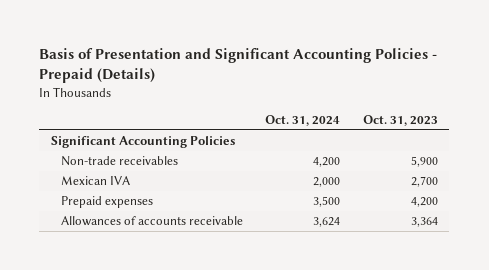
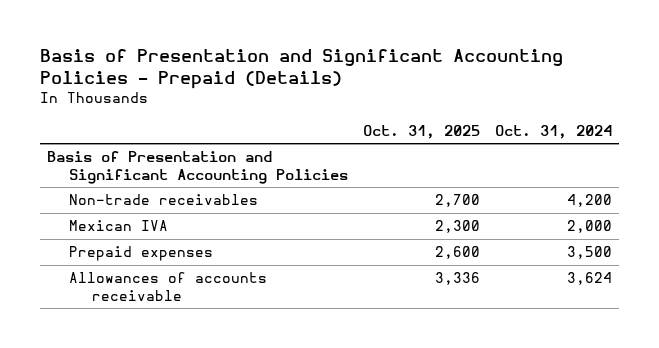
[363,114,439,126] Oct. 31, 2023 -> none
none -> [363,124,481,139] Oct. 31, 2025
[50,136,235,149] Significant Accounting Policies -> [46,151,349,184] Basis of Presentation and Significant Accounting Policies

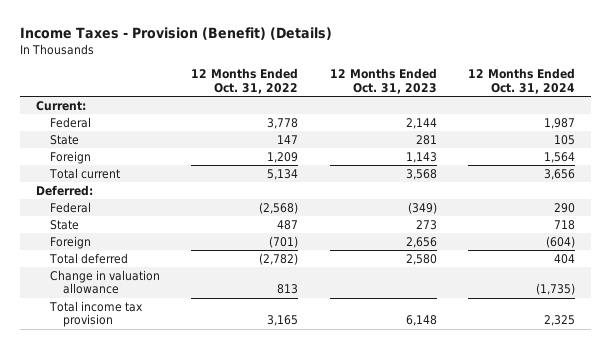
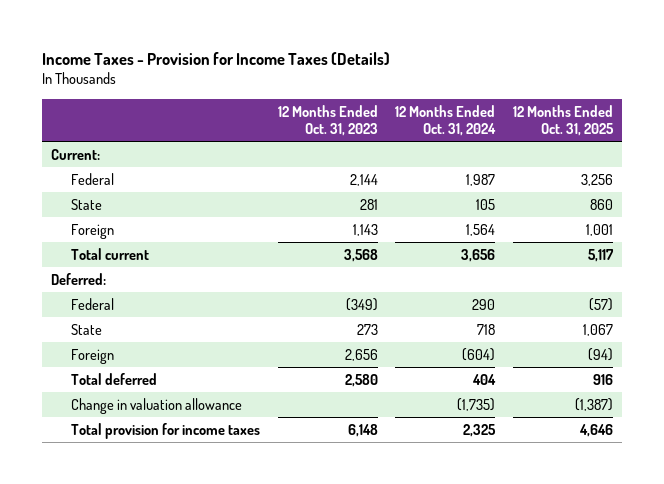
[20,27,333,41] Income Taxes - Provision (Benefit) (Details) -> [42,51,391,65] Income Taxes - Provision for Income Taxes (Details)
[191,68,299,94] 12 Months Ended Oct. 31, 2022 -> none
none -> [513,104,615,136] 12 Months Ended Oct. 31, 2025
[48,300,143,328] Total income tax provision -> [70,422,260,439] Total provision for income taxes

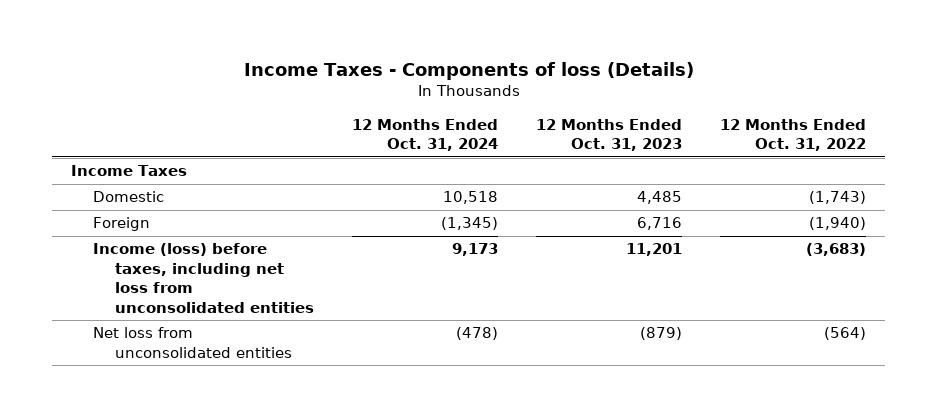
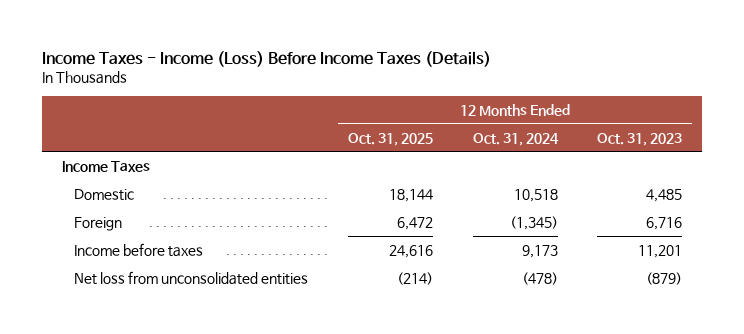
[243,61,694,80] Income Taxes - Components of loss (Details) -> [42,50,492,67] Income Taxes - Income (Loss) Before Income Taxes (Details)
[720,118,867,152] 12 Months Ended Oct. 31, 2022 -> none
none -> [348,132,434,146] Oct. 31, 2025
[92,243,314,313] Income (loss) before taxes, including net loss from unconsolidated entities -> [74,242,204,257] Income before taxes

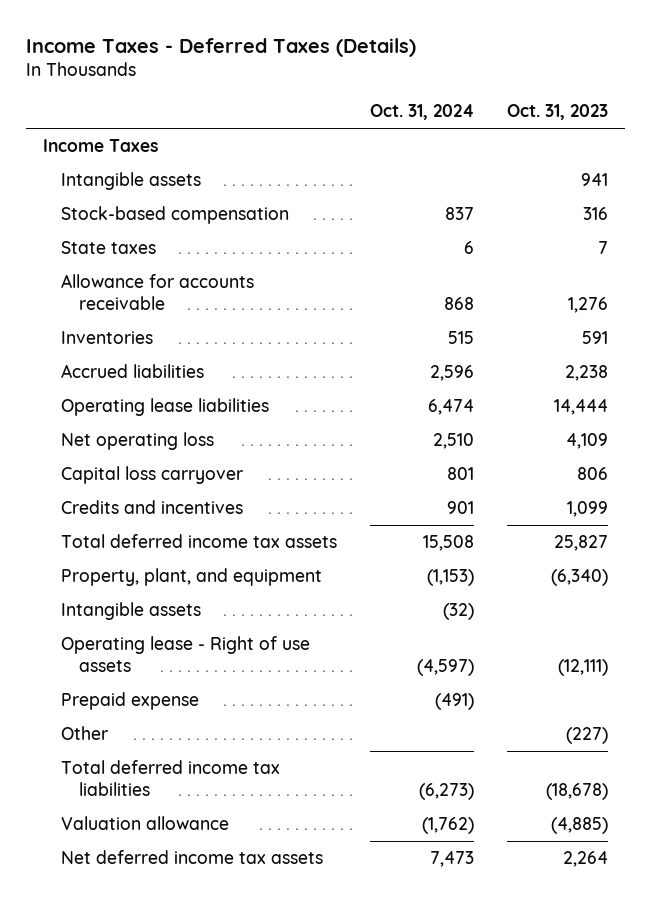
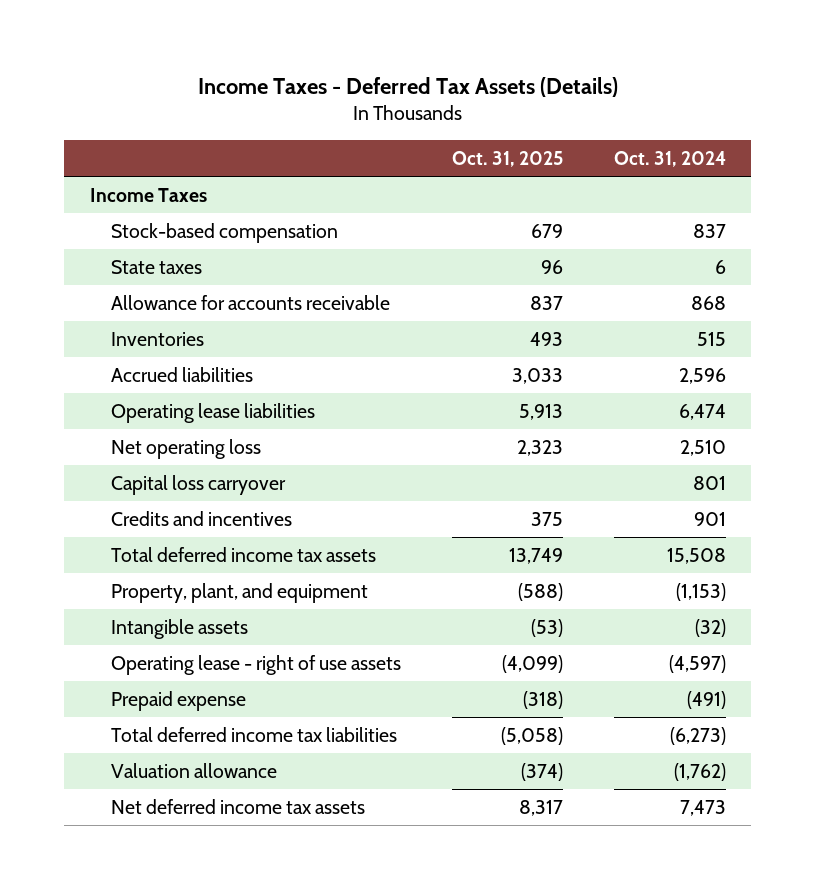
[26,38,417,58] Income Taxes - Deferred Taxes (Details) -> [197,77,618,98] Income Taxes - Deferred Tax Assets (Details)
[507,104,609,121] Oct. 31, 2023 -> none
none -> [452,150,564,167] Oct. 31, 2025
[60,172,201,191] Intangible assets -> none
[60,636,310,672] Operating lease - Right of use assets -> [111,655,402,676] Operating lease - right of use assets
[60,726,108,741] Other -> none

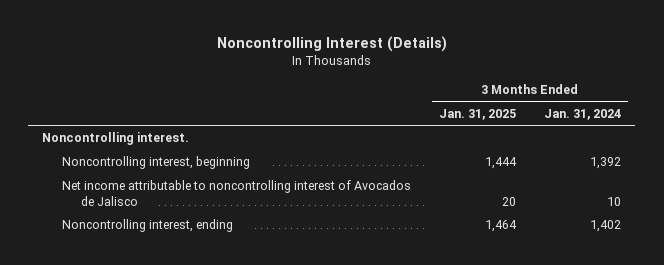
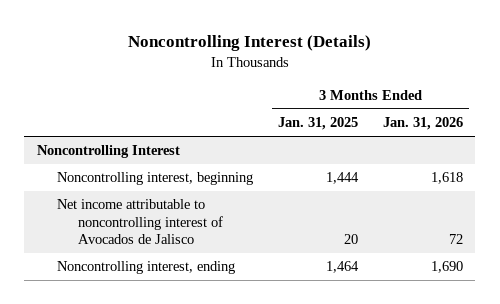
[544,108,622,120] Jan. 31, 2024 -> none
none -> [383,117,464,131] Jan. 31, 2026
[42,132,190,146] Noncontrolling interest. -> [36,145,180,159] Noncontrolling Interest

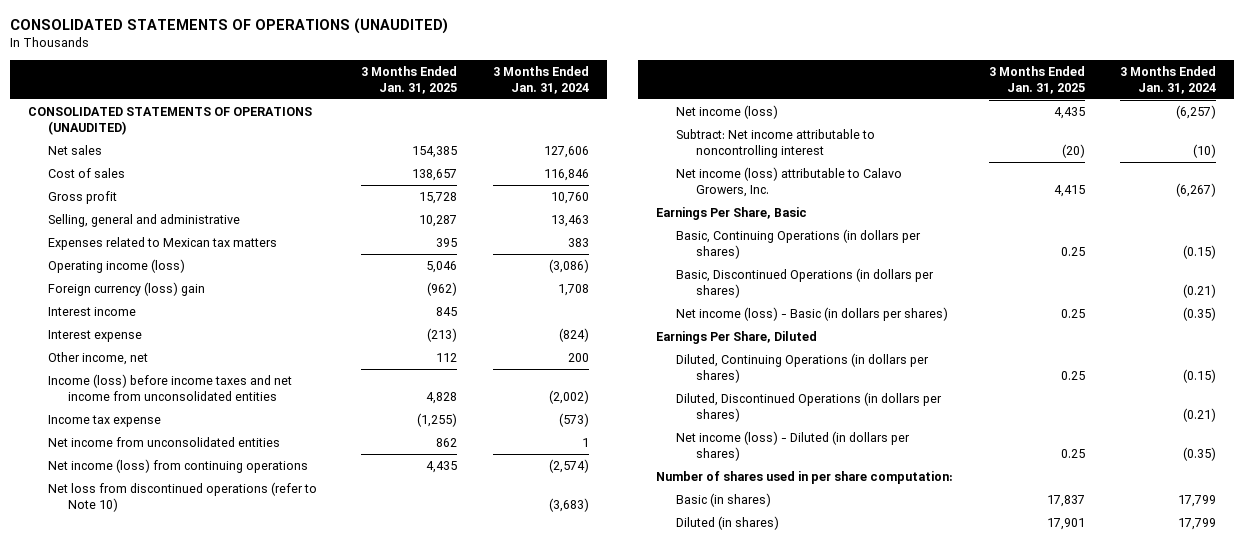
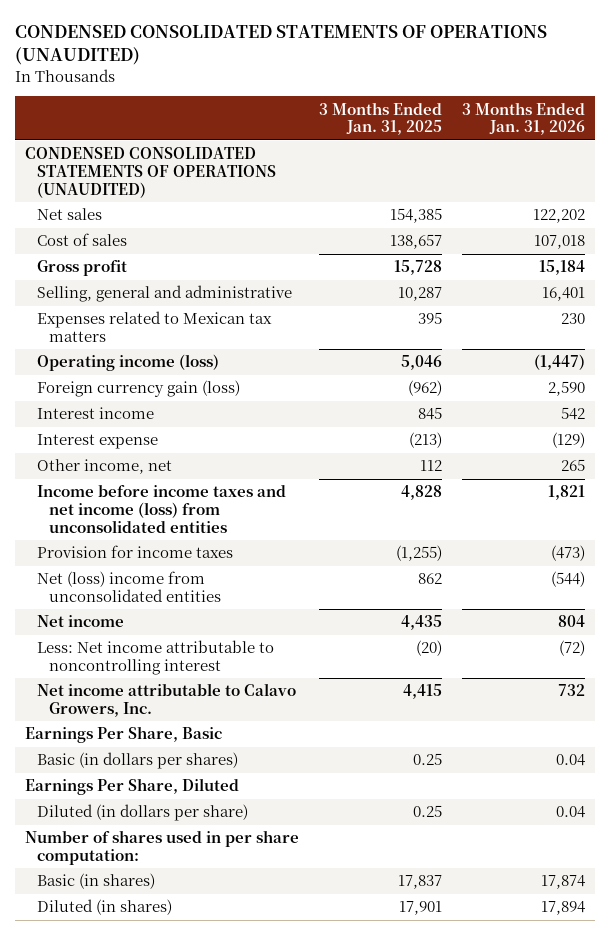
[10,17,449,34] CONSOLIDATED STATEMENTS OF OPERATIONS (UNAUDITED) -> [15,25,548,66] CONDENSED CONSOLIDATED STATEMENTS OF OPERATIONS (UNAUDITED)
[492,65,589,94] 3 Months Ended Jan. 31, 2024 -> none
none -> [462,101,586,136] 3 Months Ended Jan. 31, 2026
[28,107,313,136] CONSOLIDATED STATEMENTS OF OPERATIONS (UNAUDITED) -> [25,147,276,198] CONDENSED CONSOLIDATED STATEMENTS OF OPERATIONS (UNAUDITED)
[47,282,205,297] Foreign currency (loss) gain -> [36,380,240,398] Foreign currency gain (loss)
[47,459,308,474] Net income (loss) from continuing operations -> none
[47,482,317,513] Net loss from discontinued operations (refer to Note 10) -> none
[47,374,292,402] Income (loss) before income taxes and net income from unconsolidated entities -> [36,485,286,533] Income before income taxes and net income (loss) from unconsolidated entities
[47,415,161,428] Income tax expense -> [36,545,233,559] Provision for income taxes
[47,437,280,448] Net income from unconsolidated entities -> [36,571,221,602] Net (loss) income from unconsolidated entities
[675,105,778,120] Net income (loss) -> [36,615,124,628] Net income
[675,129,875,159] Subtract: Net income attributable to noncontrolling interest -> [36,640,274,675] Less: Net income attributable to noncontrolling interest
[675,167,902,198] Net income (loss) attributable to Calavo Growers, Inc. -> [36,683,296,717] Net income attributable to Calavo Growers, Inc.
[675,229,921,260] Basic, Continuing Operations (in dollars per shares) -> none
[675,268,934,299] Basic, Discontinued Operations (in dollars per shares) -> none
[675,307,948,322] Net income (loss) - Basic (in dollars per shares) -> [36,752,238,770] Basic (in dollars per shares)
[675,353,929,384] Diluted, Continuing Operations (in dollars per shares) -> none
[675,392,942,423] Diluted, Discontinued Operations (in dollars per shares) -> none
[675,431,910,462] Net income (loss) - Diluted (in dollars per shares) -> [36,804,248,822] Diluted (in dollars per share)

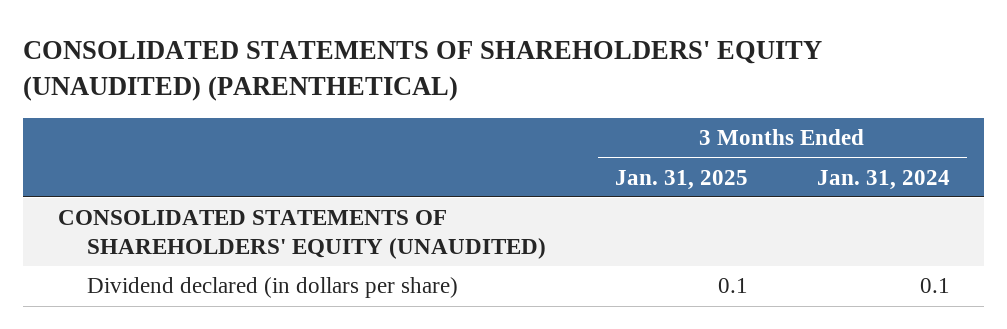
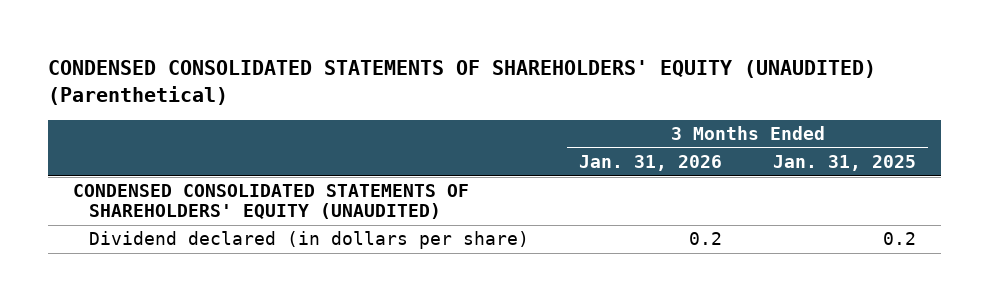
[23,40,823,101] CONSOLIDATED STATEMENTS OF SHAREHOLDERS' EQUITY (UNAUDITED) (PARENTHETICAL) -> [48,60,877,106] CONDENSED CONSOLIDATED STATEMENTS OF SHAREHOLDERS' EQUITY (UNAUDITED) (Parenthetical)
[816,169,950,190] Jan. 31, 2024 -> none
none -> [579,154,723,171] Jan. 31, 2026
[57,210,546,259] CONSOLIDATED STATEMENTS OF SHAREHOLDERS' EQUITY (UNAUDITED) -> [73,184,470,220] CONDENSED CONSOLIDATED STATEMENTS OF SHAREHOLDERS' EQUITY (UNAUDITED)
[717,278,748,294] 0.1 -> [882,232,916,246] 0.2

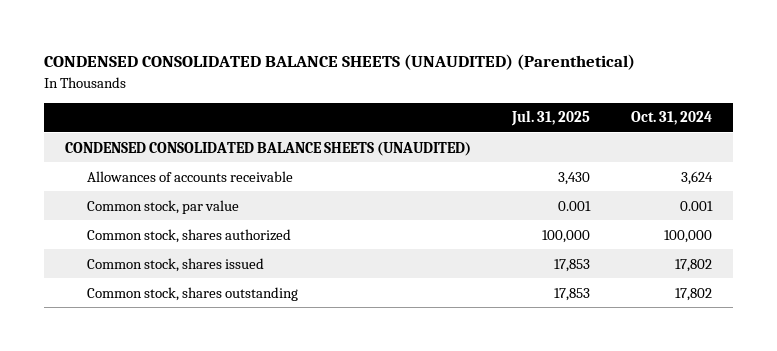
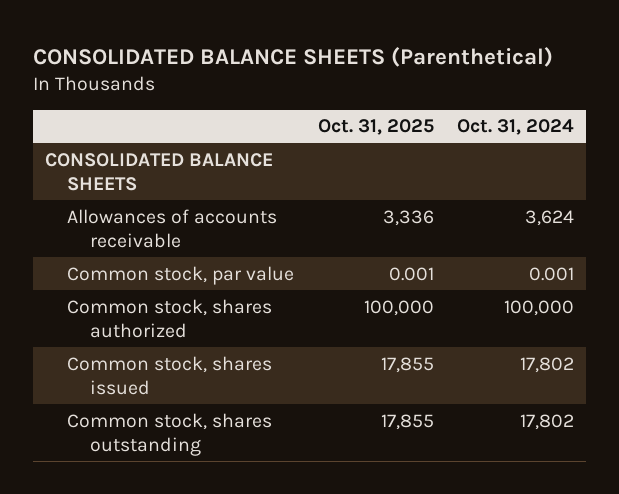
[44,54,636,71] CONDENSED CONSOLIDATED BALANCE SHEETS (UNAUDITED) (Parenthetical) -> [33,46,554,67] CONSOLIDATED BALANCE SHEETS (Parenthetical)
[510,110,590,127] Jul. 31, 2025 -> none
none -> [317,119,434,136] Oct. 31, 2025
[64,141,471,156] CONDENSED CONSOLIDATED BALANCE SHEETS (UNAUDITED) -> [44,152,273,192] CONSOLIDATED BALANCE SHEETS

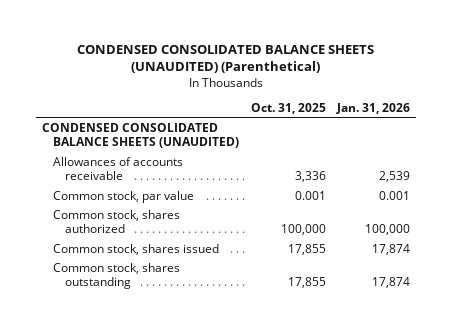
[33,46,554,67] CONSOLIDATED BALANCE SHEETS (Parenthetical) -> [76,44,374,74] CONDENSED CONSOLIDATED BALANCE SHEETS (UNAUDITED) (Parenthetical)
[457,119,575,136] Oct. 31, 2024 -> none
none -> [336,102,411,114] Jan. 31, 2026
[44,152,273,192] CONSOLIDATED BALANCE SHEETS -> [41,122,240,149] CONDENSED CONSOLIDATED BALANCE SHEETS (UNAUDITED)

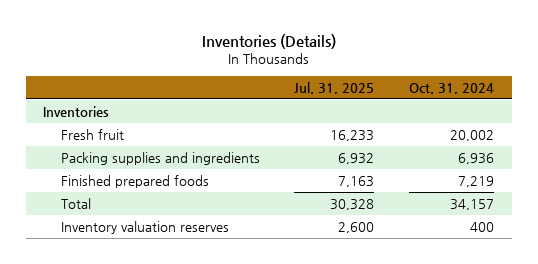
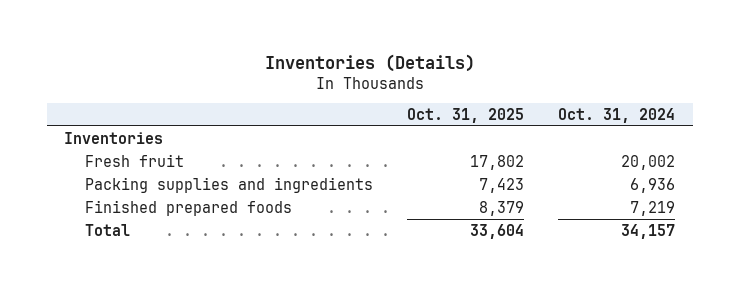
[294,81,375,94] Jul. 31, 2025 -> none
none -> [407,107,525,123] Oct. 31, 2025
[60,220,229,234] Inventory valuation reserves -> none

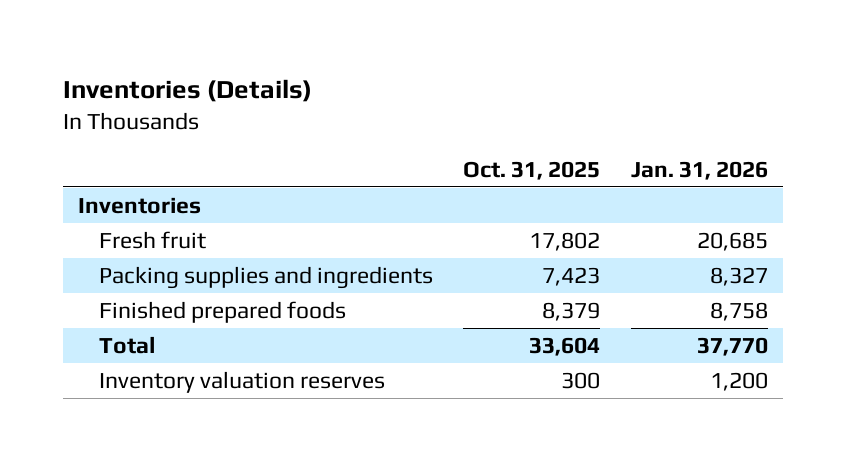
[558,107,676,123] Oct. 31, 2024 -> none
none -> [630,160,768,180] Jan. 31, 2026
none -> [98,370,385,393] Inventory valuation reserves

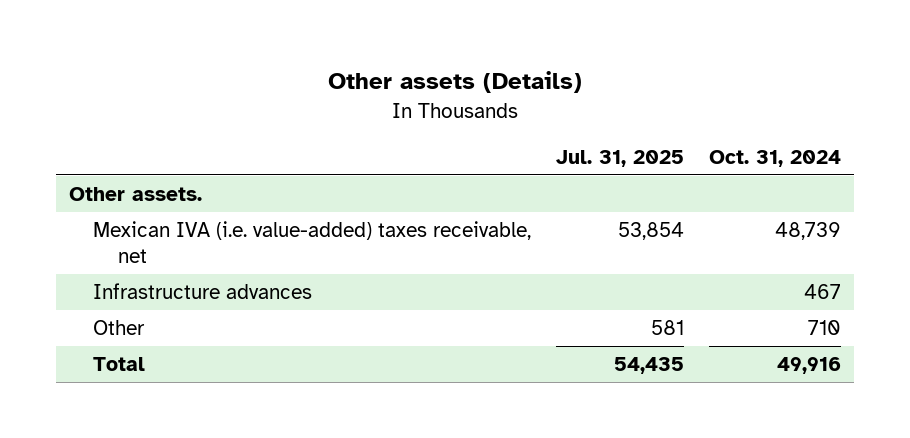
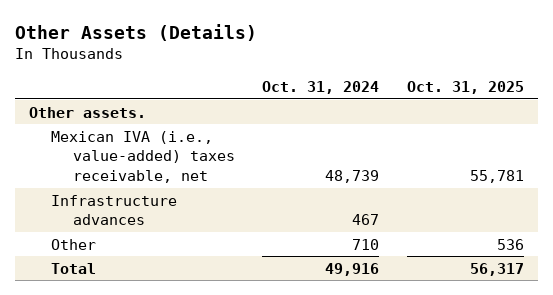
[327,71,582,94] Other assets (Details) -> [14,23,257,41] Other Assets (Details)
[556,149,685,167] Jul. 31, 2025 -> none
none -> [407,80,525,94] Oct. 31, 2025
[93,221,532,263] Mexican IVA (i.e. value-added) taxes receivable, net -> [50,130,235,184] Mexican IVA (i.e., value-added) taxes receivable, net

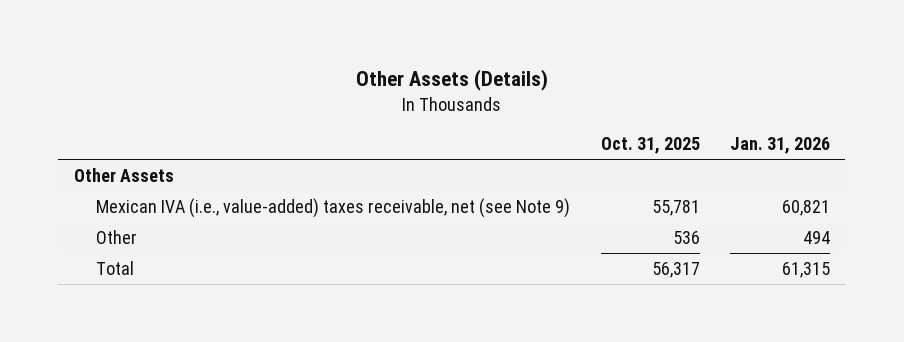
[262,80,380,94] Oct. 31, 2024 -> none
none -> [730,137,831,155] Jan. 31, 2026
[50,194,177,226] Infrastructure advances -> none
[28,106,146,118] Other assets. -> [73,167,174,182] Other Assets
[50,130,235,184] Mexican IVA (i.e., value-added) taxes receivable, net -> [96,197,571,218] Mexican IVA (i.e., value-added) taxes receivable, net (see Note 9)

